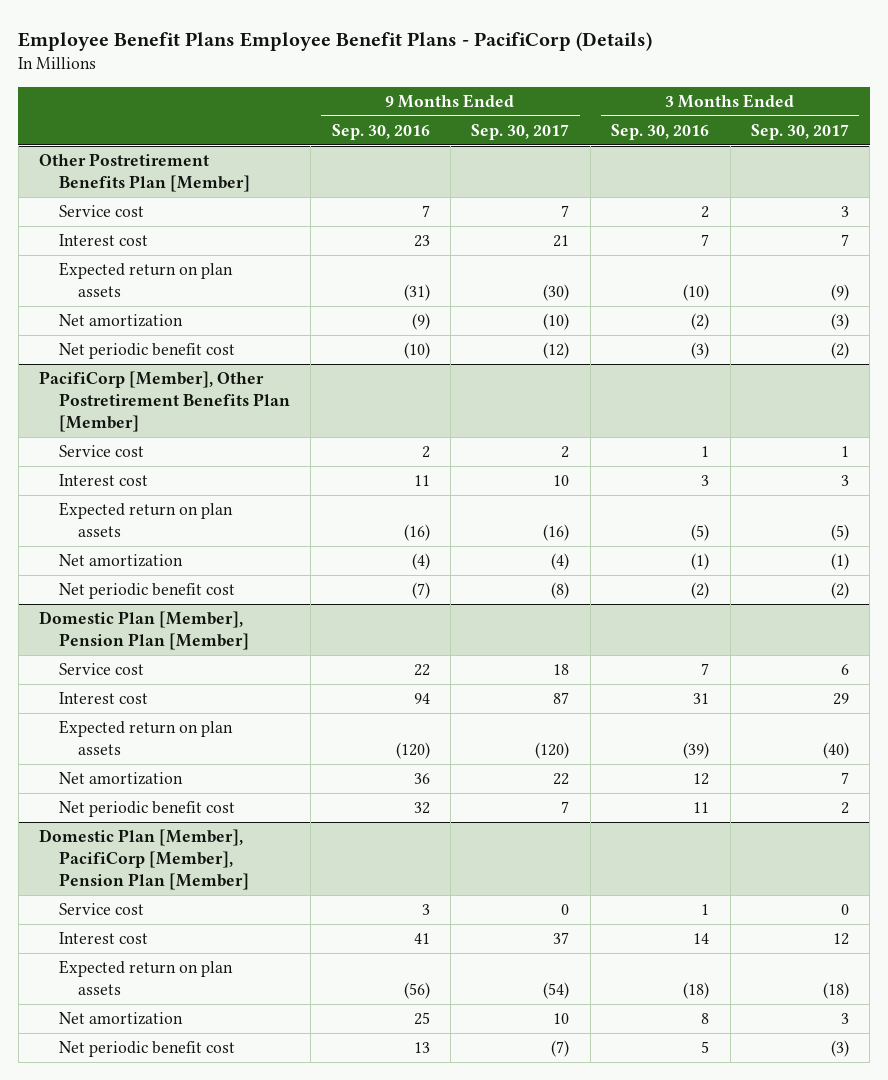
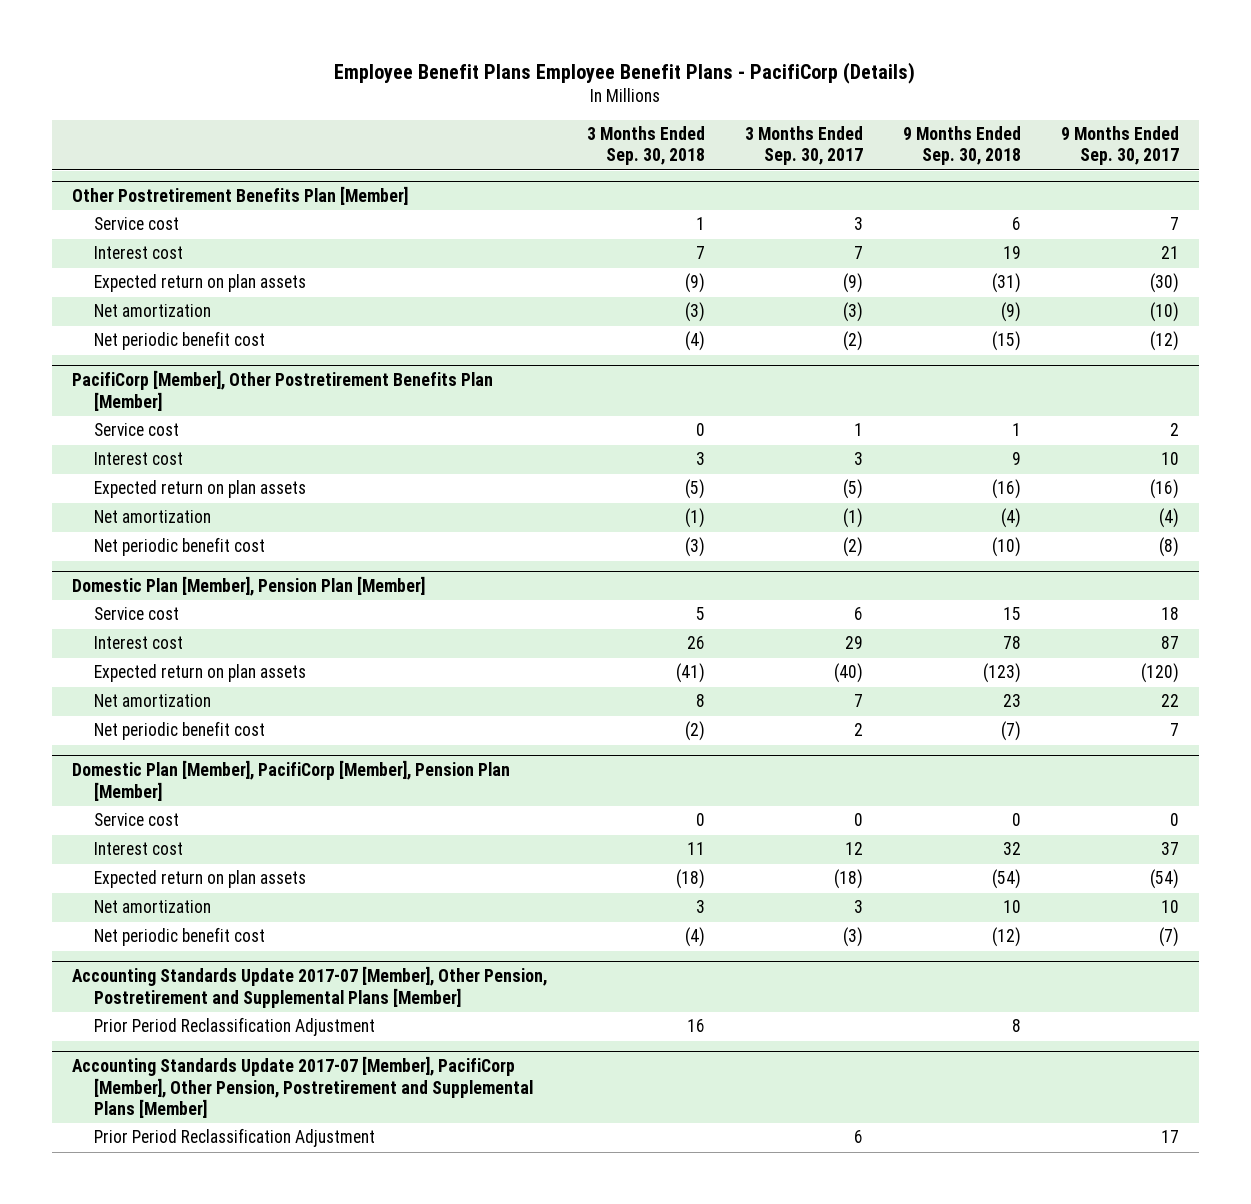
[331,123,430,140] Sep. 30, 2016 -> none
[611,123,710,140] Sep. 30, 2016 -> none
none -> [587,126,706,166] 3 Months Ended Sep. 30, 2018
none -> [902,126,1021,166] 9 Months Ended Sep. 30, 2018
none -> [72,966,548,1008] Accounting Standards Update 2017-07 [Member], Other Pension, Postretirement and Supplemental Plans [Member]
none -> [94,1017,376,1037] Prior Period Reclassification Adjustment
none -> [72,1056,534,1118] Accounting Standards Update 2017-07 [Member], PacifiCorp [Member], Other Pension, Postretirement and Supplemental Plans [Member]
none -> [94,1128,376,1148] Prior Period Reclassification Adjustment

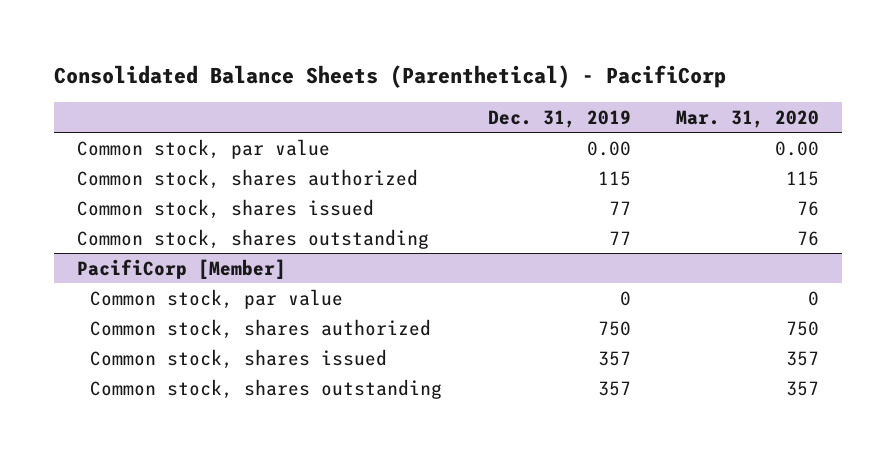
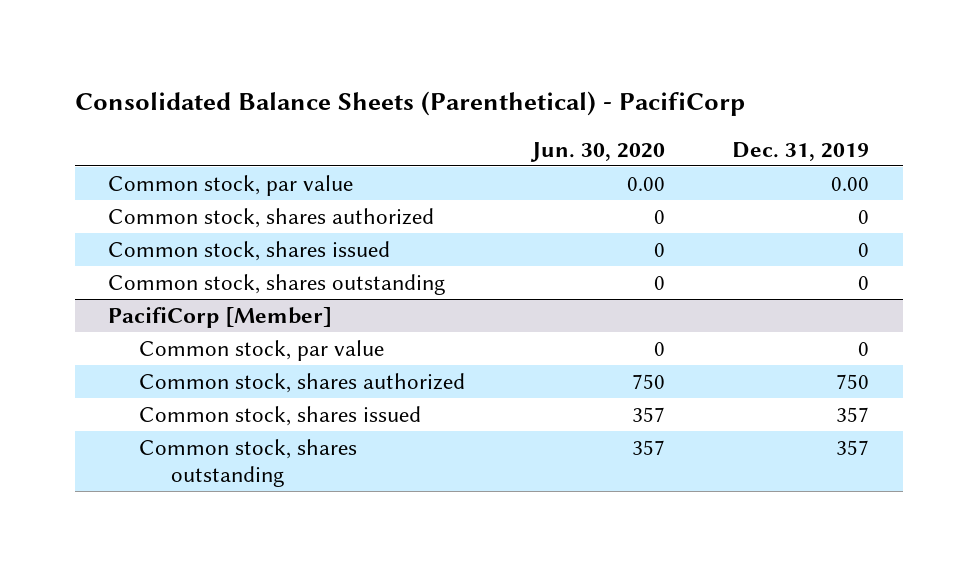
[676,109,820,128] Mar. 31, 2020 -> none
none -> [530,141,666,162] Jun. 30, 2020
[597,170,631,186] 115 -> [858,210,870,225] 0
[608,200,631,215] 77 -> [858,243,870,258] 0
[608,230,631,245] 77 -> [858,276,870,291] 0

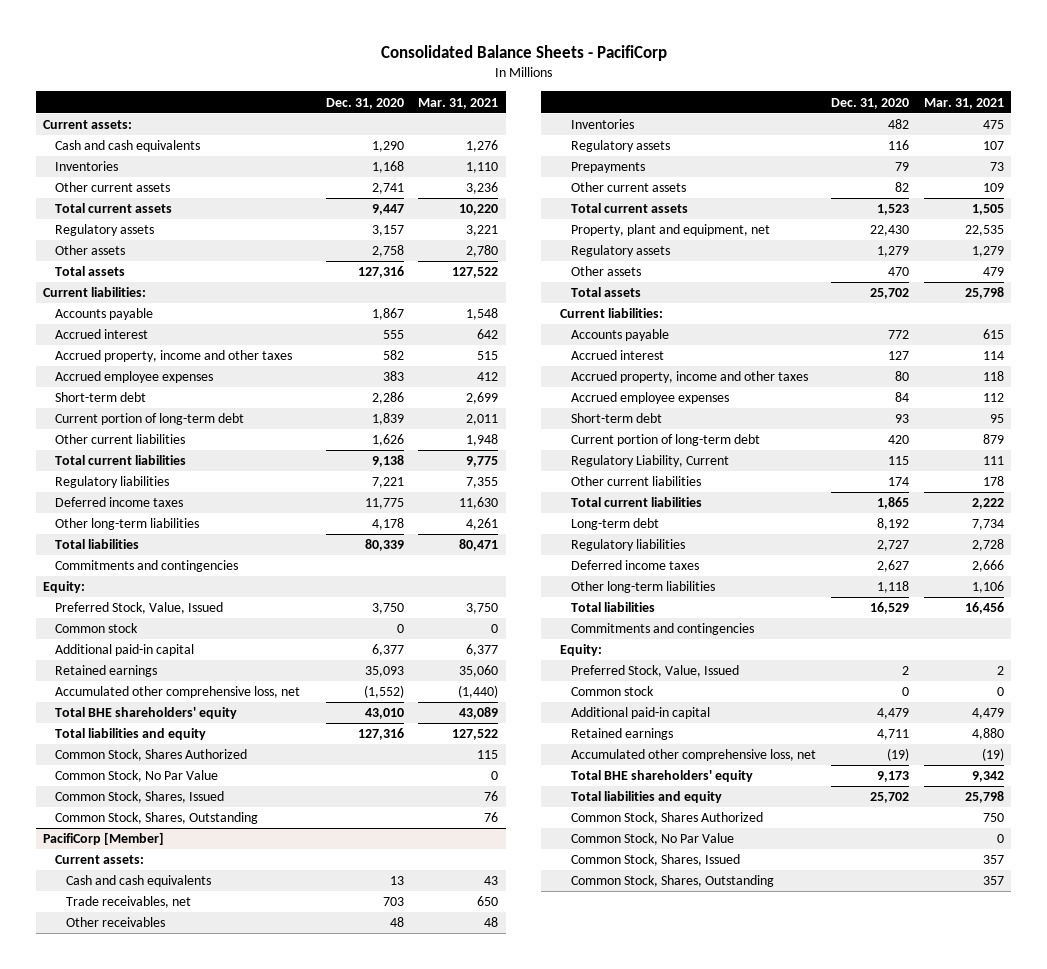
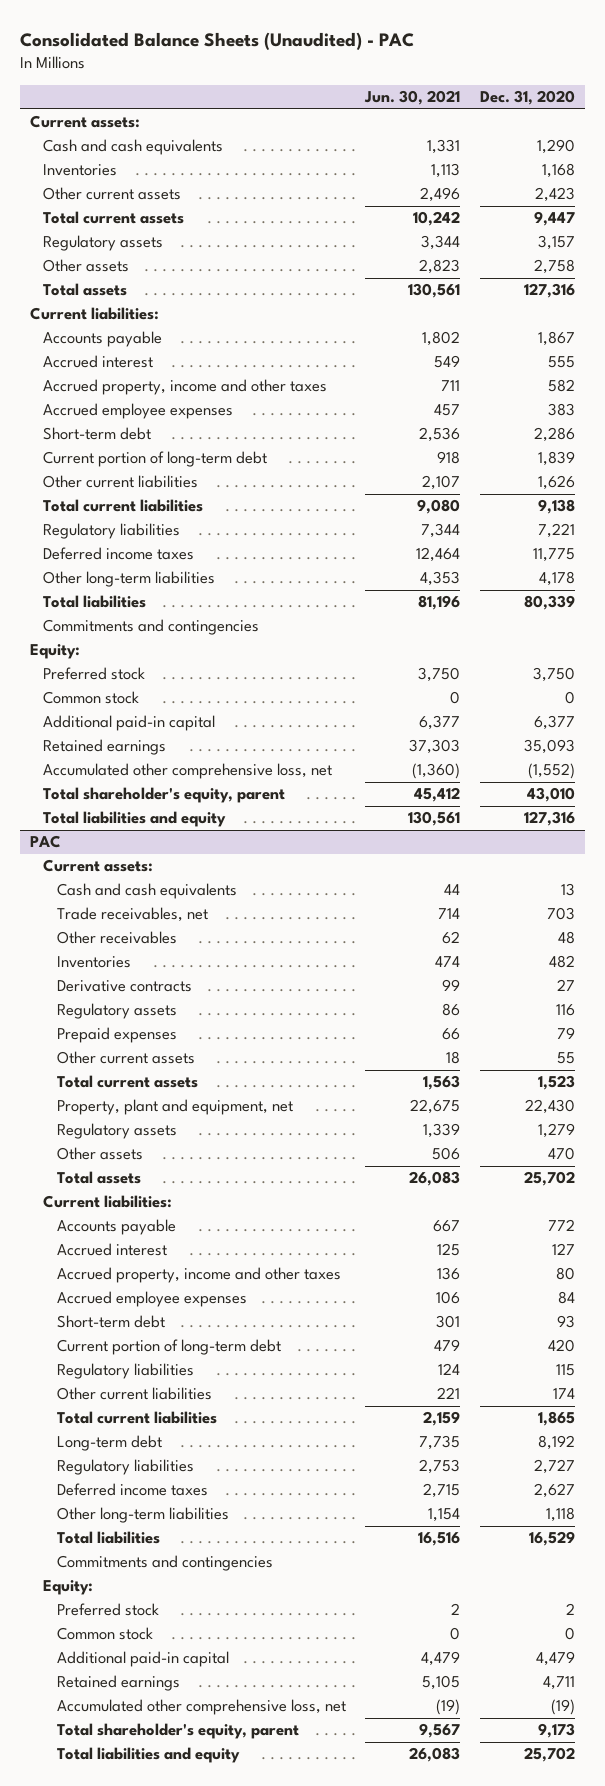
[380,45,667,62] Consolidated Balance Sheets - PacifiCorp -> [20,31,415,50] Consolidated Balance Sheets (Unaudited) - PAC
[418,97,499,109] Mar. 31, 2021 -> none
none -> [364,90,461,106] Jun. 30, 2021
[371,183,404,195] 2,741 -> [535,187,576,203] 2,423
[54,602,223,615] Preferred Stock, Value, Issued -> [43,667,146,681] Preferred stock
[54,707,237,720] Total BHE shareholders' equity -> [43,787,286,804] Total shareholder's equity, parent
[54,749,247,762] Common Stock, Shares Authorized -> none
[54,770,218,783] Common Stock, No Par Value -> none
[54,791,224,804] Common Stock, Shares, Issued -> none
[54,812,258,825] Common Stock, Shares, Outstanding -> none
[43,832,165,846] PacifiCorp [Member] -> [30,835,62,849] PAC
none -> [56,980,192,993] Derivative contracts
[571,162,646,174] Prepayments -> [56,1027,177,1044] Prepaid expenses
[895,182,910,193] 82 -> [557,1052,576,1065] 55
[571,455,730,468] Regulatory Liability, Current -> [56,1363,194,1380] Regulatory liabilities
[571,665,740,678] Preferred Stock, Value, Issued -> [56,1603,159,1617] Preferred stock
[571,770,754,783] Total BHE shareholders' equity -> [56,1723,299,1740] Total shareholder's equity, parent
[571,812,764,825] Common Stock, Shares Authorized -> none
[571,833,735,846] Common Stock, No Par Value -> none
[571,854,741,867] Common Stock, Shares, Issued -> none
[571,875,775,888] Common Stock, Shares, Outstanding -> none

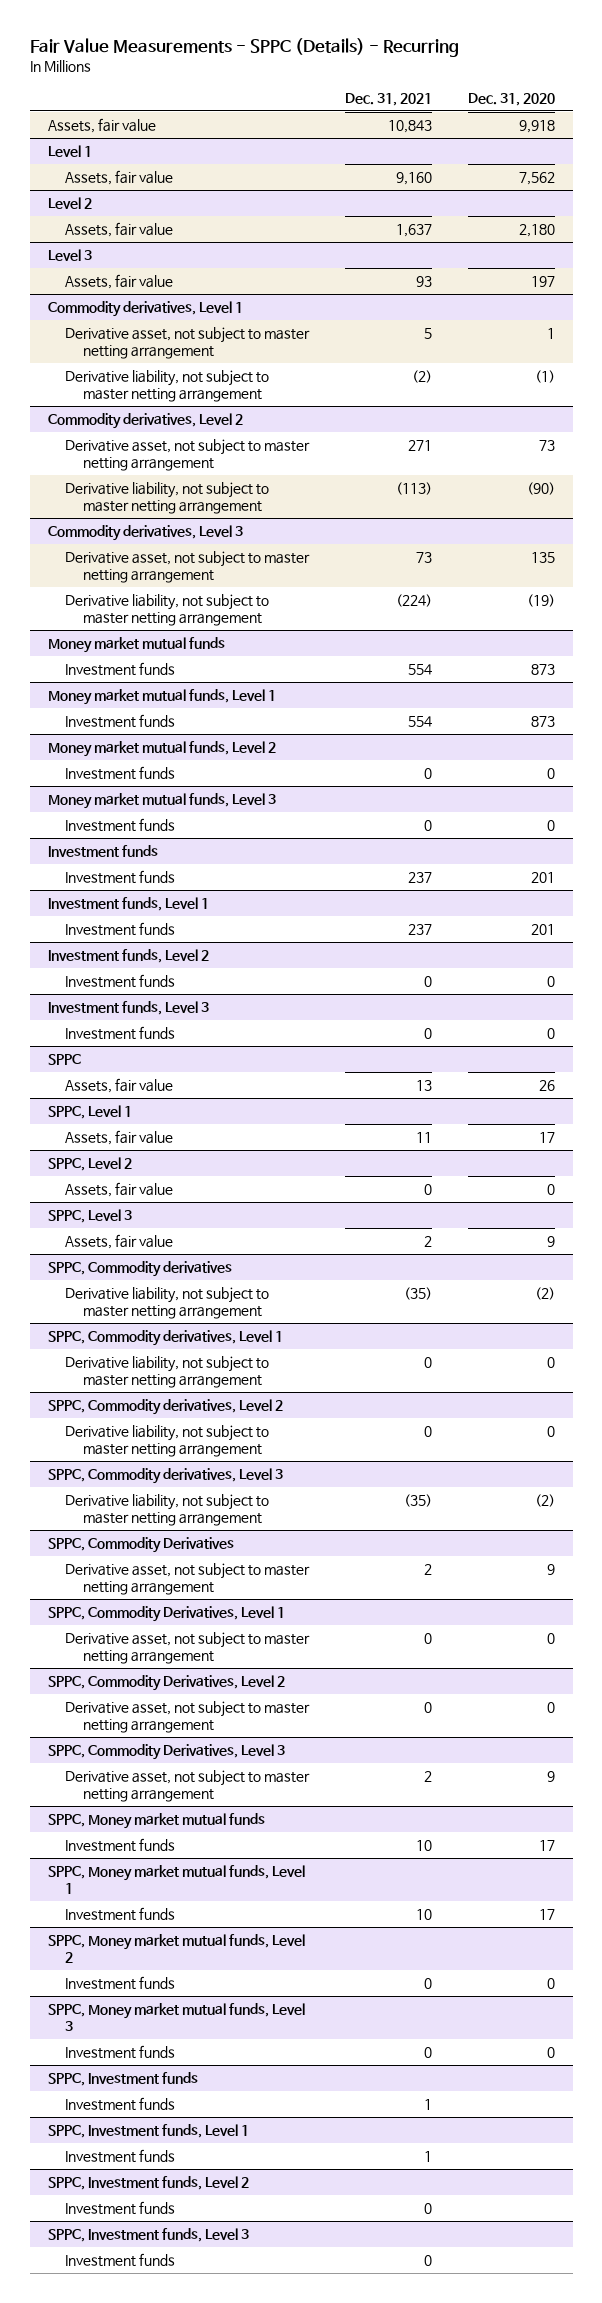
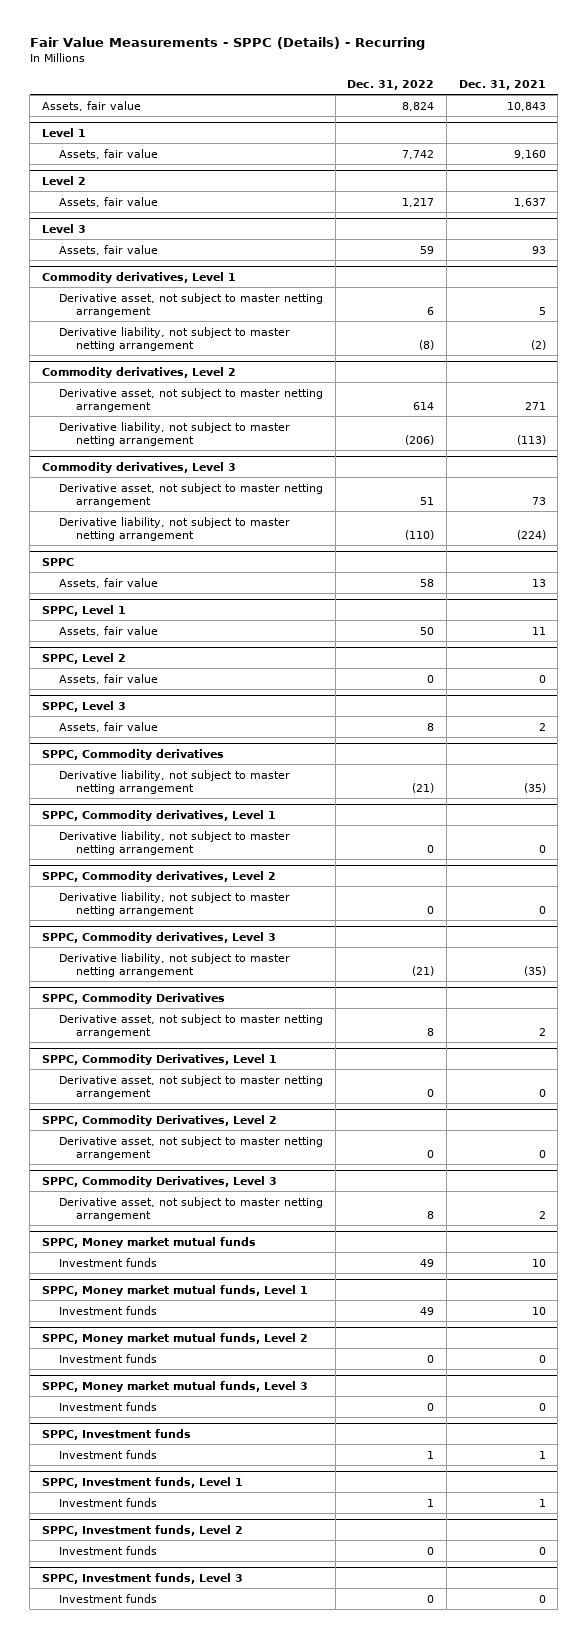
[467,93,555,107] Dec. 31, 2020 -> none
none -> [347,79,435,90] Dec. 31, 2022
[47,637,225,654] Money market mutual funds -> none
[65,662,176,677] Investment funds -> none
[47,689,276,706] Money market mutual funds, Level 1 -> none
[65,714,176,729] Investment funds -> none
[47,741,276,758] Money market mutual funds, Level 2 -> none
[65,766,176,781] Investment funds -> none
[47,793,276,810] Money market mutual funds, Level 3 -> none
[65,818,176,833] Investment funds -> none
[47,845,158,858] Investment funds -> none
[65,870,176,885] Investment funds -> none
[47,897,209,912] Investment funds, Level 1 -> none
[65,922,176,937] Investment funds -> none
[47,949,209,964] Investment funds, Level 2 -> none
[65,974,176,989] Investment funds -> none
[47,1001,209,1016] Investment funds, Level 3 -> none
[65,1026,176,1041] Investment funds -> none

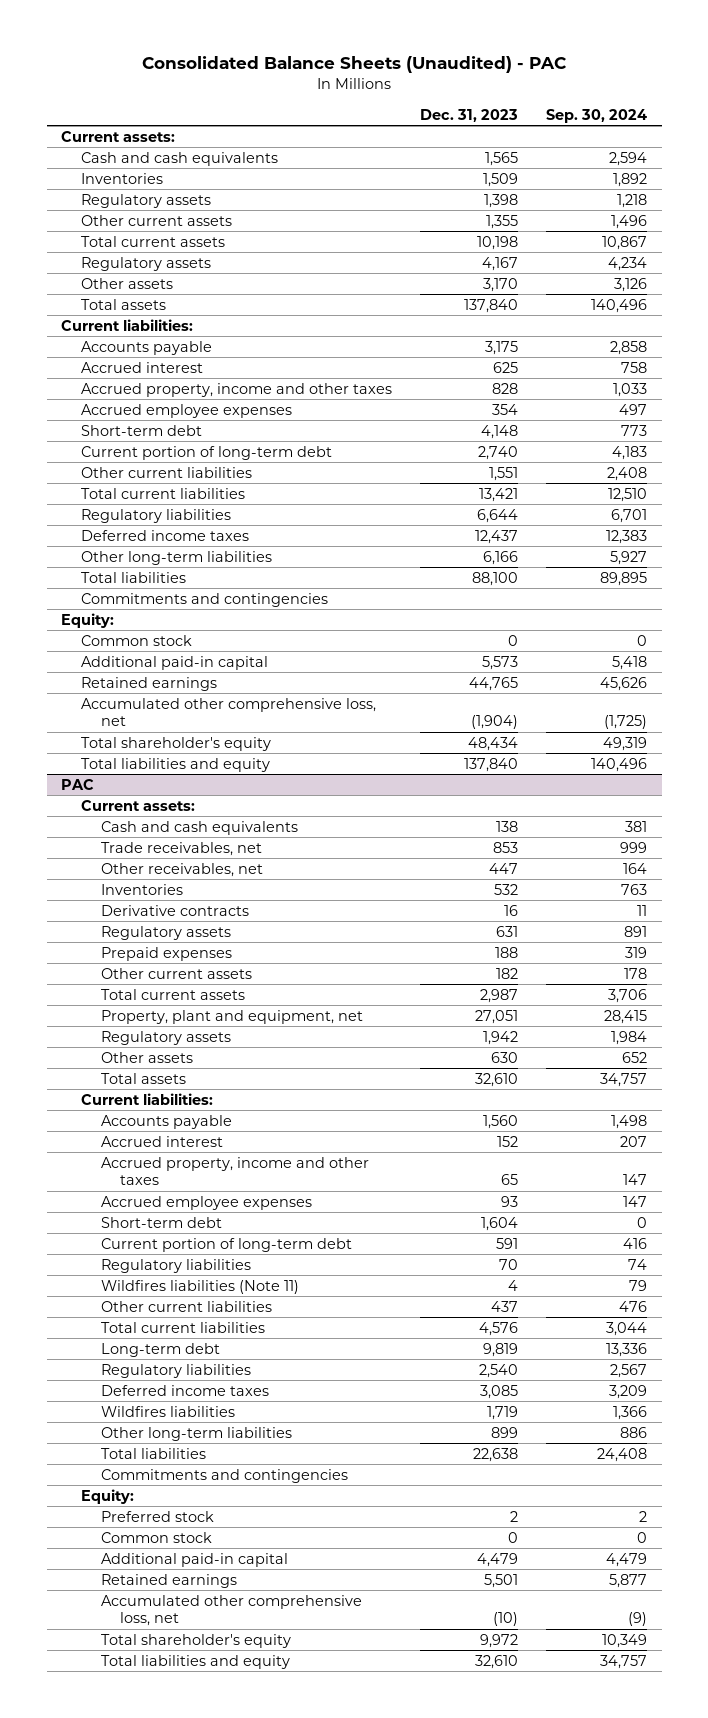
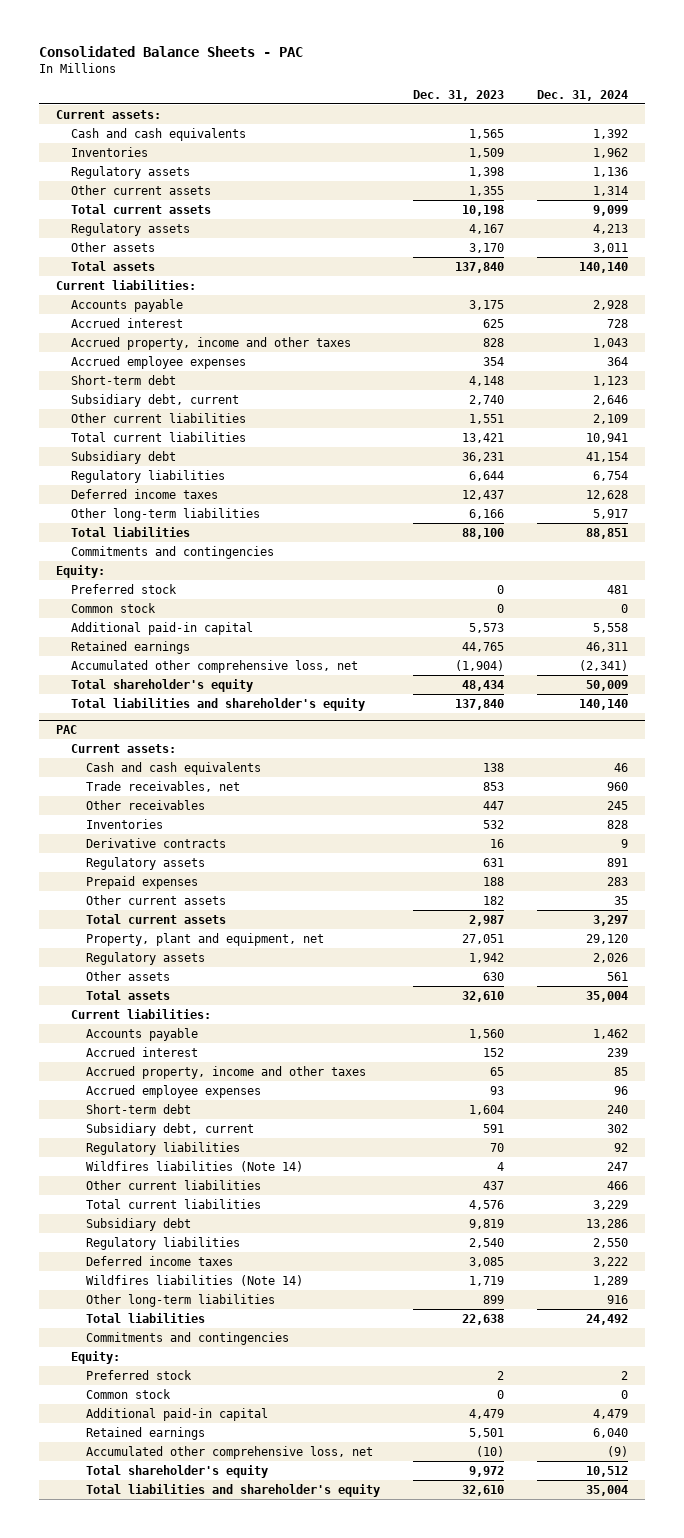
[142,56,568,74] Consolidated Balance Sheets (Unaudited) - PAC -> [39,46,304,58] Consolidated Balance Sheets - PAC
[546,108,648,123] Sep. 30, 2024 -> none
none -> [537,89,629,101] Dec. 31, 2024
[80,445,332,460] Current portion of long-term debt -> [70,393,239,407] Subsidiary debt, current
none -> [70,450,176,464] Subsidiary debt
none -> [70,583,177,594] Preferred stock
[80,757,270,772] Total liabilities and equity -> [70,697,365,711] Total liabilities and shareholder's equity
[100,862,263,877] Other receivables, net -> [86,799,206,810] Other receivables
[100,1237,352,1252] Current portion of long-term debt -> [86,1122,255,1136] Subsidiary debt, current
[100,1279,299,1294] Wildfires liabilities (Note 11) -> [86,1160,304,1172] Wildfires liabilities (Note 14)
[100,1342,220,1357] Long-term debt -> [86,1217,192,1231] Subsidiary debt
[100,1405,235,1417] Wildfires liabilities -> [86,1274,304,1286] Wildfires liabilities (Note 14)
[100,1654,290,1669] Total liabilities and equity -> [86,1483,381,1497] Total liabilities and shareholder's equity

